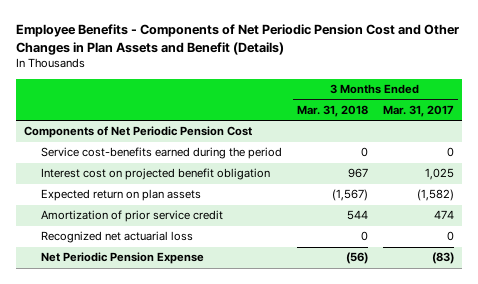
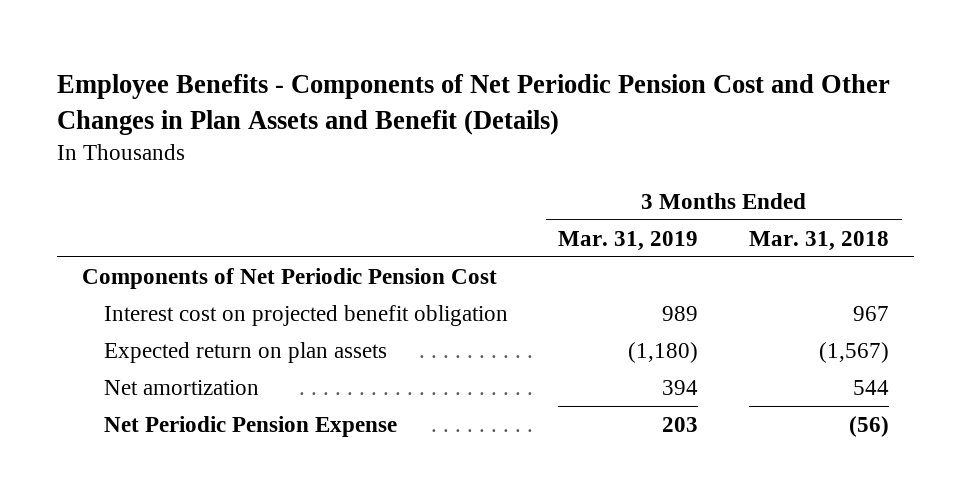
[382,104,454,117] Mar. 31, 2017 -> none
none -> [558,230,699,251] Mar. 31, 2019
[40,147,282,160] Service cost-benefits earned during the period -> none
[40,231,193,244] Recognized net actuarial loss -> none
[40,210,223,223] Amortization of prior service credit -> [103,380,259,396] Net amortization

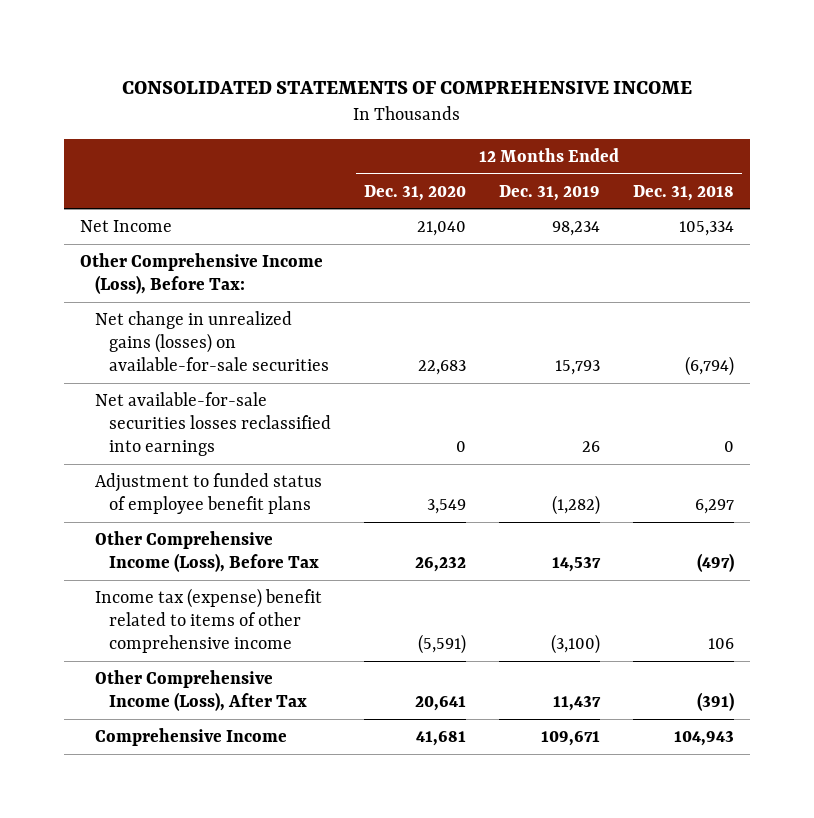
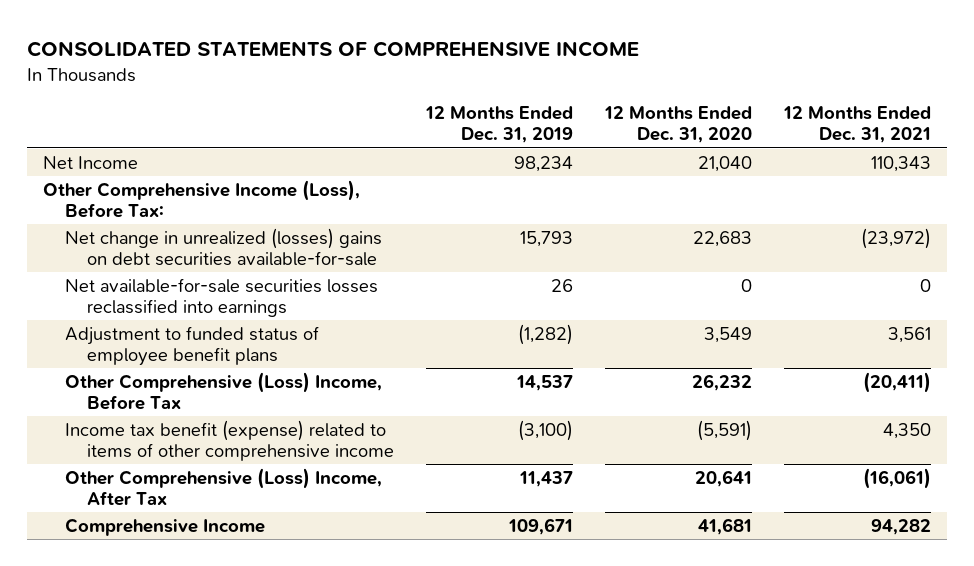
[633,184,735,201] Dec. 31, 2018 -> none
none -> [782,106,931,144] 12 Months Ended Dec. 31, 2021
[94,310,330,371] Net change in unrealized gains (losses) on available-for-sale securities -> [65,227,383,267] Net change in unrealized (losses) gains on debt securities available-for-sale
[94,530,320,572] Other Comprehensive Income (Loss), Before Tax -> [65,371,383,411] Other Comprehensive (Loss) Income, Before Tax
[94,587,322,653] Income tax (expense) benefit related to items of other comprehensive income -> [65,419,395,462] Income tax benefit (expense) related to items of other comprehensive income
[94,669,308,711] Other Comprehensive Income (Loss), After Tax -> [65,467,383,507] Other Comprehensive (Loss) Income, After Tax

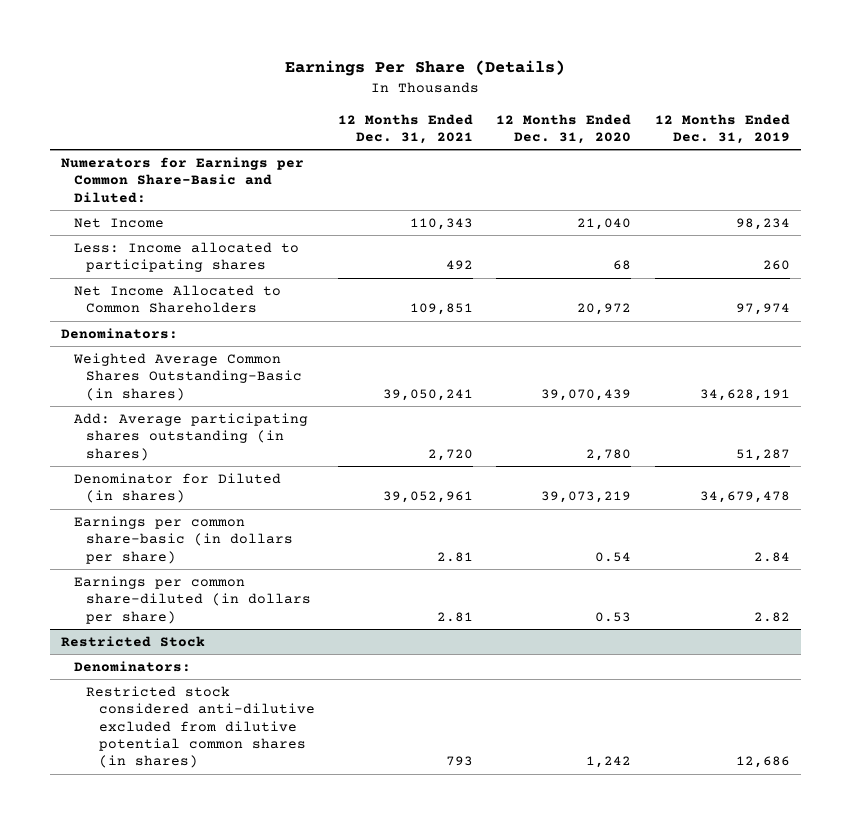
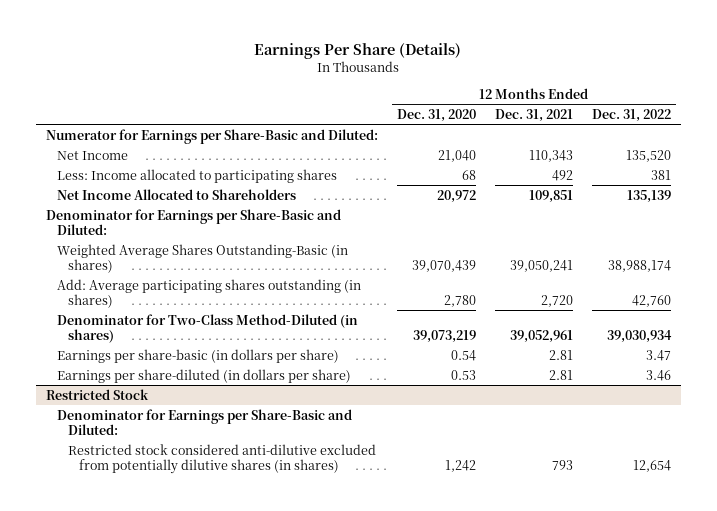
[654,113,790,144] 12 Months Ended Dec. 31, 2019 -> none
none -> [592,108,672,122] Dec. 31, 2022
[61,156,305,203] Numerators for Earnings per Common Share-Basic and Diluted: -> [45,128,378,144] Numerator for Earnings per Share-Basic and Diluted:
[73,284,281,314] Net Income Allocated to Common Shareholders -> [56,188,296,200] Net Income Allocated to Shareholders
[61,327,179,339] Denominators: -> [45,208,341,235] Denominator for Earnings per Share-Basic and Diluted:
[72,352,303,401] Weighted Average Common Shares Outstanding-Basic (in shares) -> [56,243,348,273] Weighted Average Shares Outstanding-Basic (in shares)
[73,472,281,504] Denominator for Diluted (in shares) -> [56,313,358,343] Denominator for Two-Class Method-Diluted (in shares)
[73,515,294,564] Earnings per common share-basic (in dollars per share) -> [56,348,339,363] Earnings per share-basic (in dollars per share)
[73,575,312,624] Earnings per common share-diluted (in dollars per share) -> [56,368,351,383] Earnings per share-diluted (in dollars per share)
[73,660,191,672] Denominators: -> [56,408,352,435] Denominator for Earnings per Share-Basic and Diluted:
[86,685,315,769] Restricted stock considered anti-dilutive excluded from dilutive potential common shares (in shares) -> [67,443,376,474] Restricted stock considered anti-dilutive excluded from potentially dilutive shares (in shares)

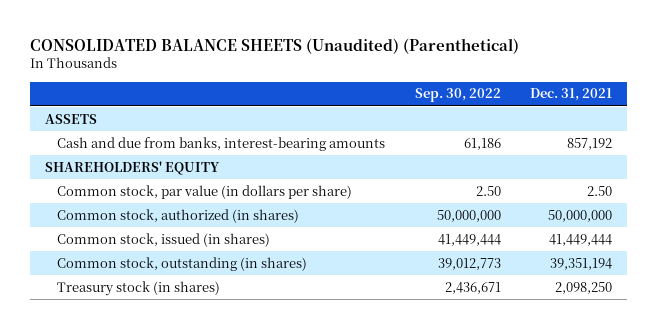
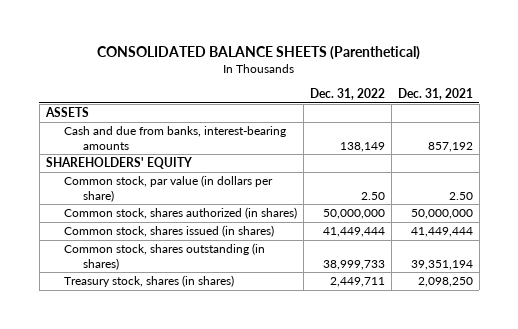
[30,37,520,54] CONSOLIDATED BALANCE SHEETS (Unaudited) (Parenthetical) -> [97,46,421,61] CONSOLIDATED BALANCE SHEETS (Parenthetical)
[414,88,501,103] Sep. 30, 2022 -> none
none -> [309,87,385,100] Dec. 31, 2022
[57,208,300,223] Common stock, authorized (in shares) -> [64,207,298,220] Common stock, shares authorized (in shares)
[57,232,271,247] Common stock, issued (in shares) -> [64,225,275,238] Common stock, shares issued (in shares)
[57,256,308,271] Common stock, outstanding (in shares) -> [64,243,266,270] Common stock, shares outstanding (in shares)
[57,280,221,296] Treasury stock (in shares) -> [64,275,235,288] Treasury stock, shares (in shares)

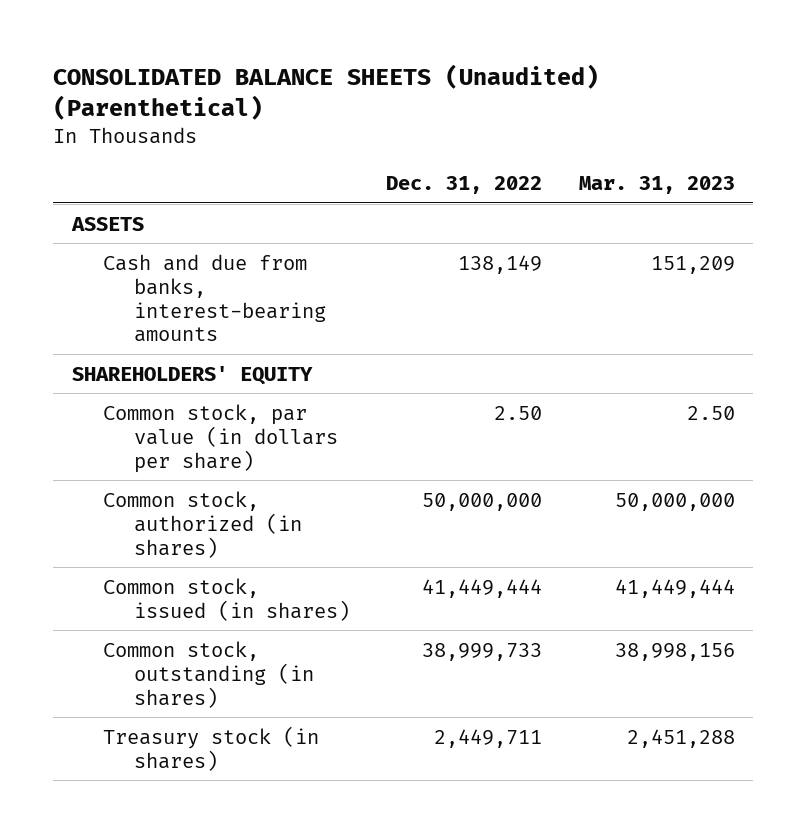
[97,46,421,61] CONSOLIDATED BALANCE SHEETS (Parenthetical) -> [53,63,600,120] CONSOLIDATED BALANCE SHEETS (Unaudited) (Parenthetical)
[397,87,473,100] Dec. 31, 2021 -> none
none -> [578,176,735,195] Mar. 31, 2023
[64,207,298,220] Common stock, shares authorized (in shares) -> [102,490,302,558] Common stock, authorized (in shares)
[64,225,275,238] Common stock, shares issued (in shares) -> [102,577,350,621] Common stock, issued (in shares)
[64,243,266,270] Common stock, shares outstanding (in shares) -> [102,640,314,708] Common stock, outstanding (in shares)
[64,275,235,288] Treasury stock, shares (in shares) -> [102,725,319,771] Treasury stock (in shares)

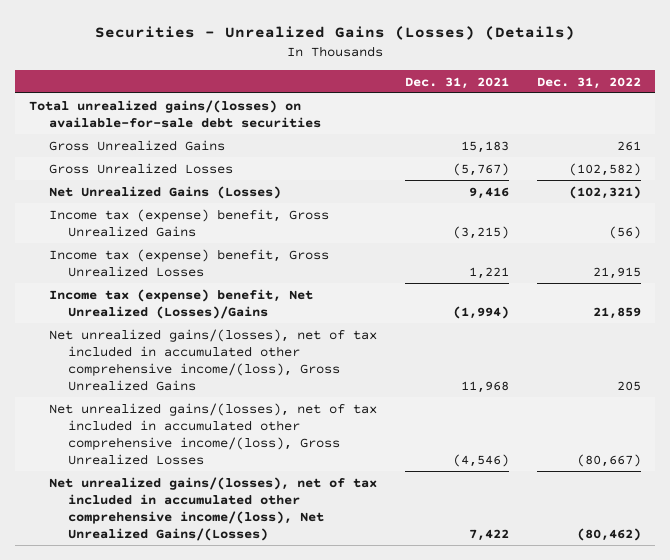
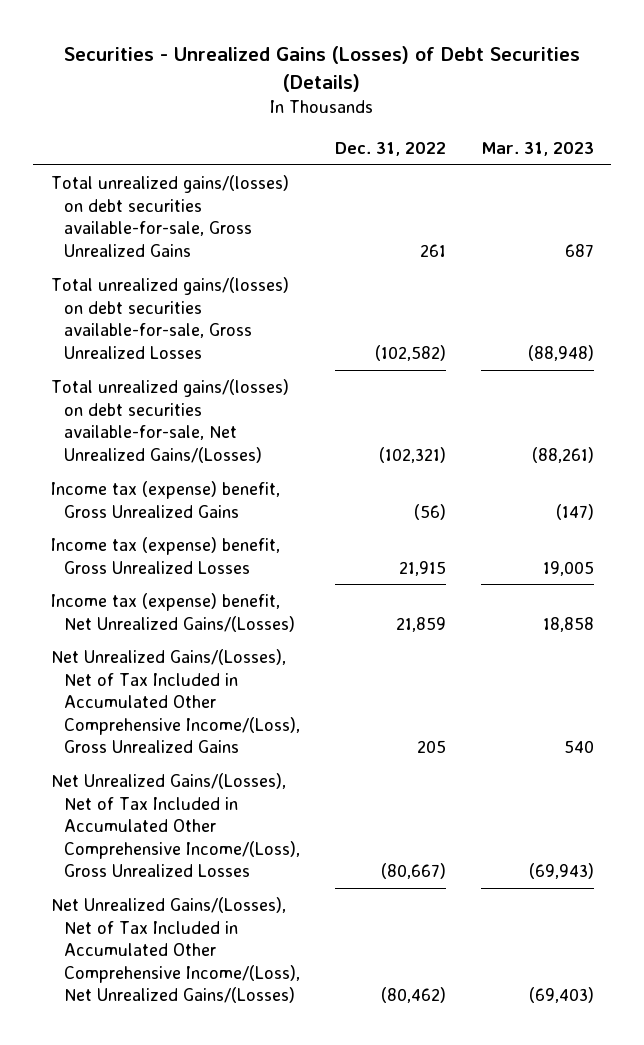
[95,25,576,40] Securities - Unrealized Gains (Losses) (Details) -> [64,46,581,92] Securities - Unrealized Gains (Losses) of Debt Securities (Details)
[405,76,510,89] Dec. 31, 2021 -> none
none -> [480,141,594,156] Mar. 31, 2023
[29,99,321,128] Total unrealized gains/(losses) on available-for-sale debt securities -> none
[48,139,225,151] Gross Unrealized Gains -> [50,175,289,257] Total unrealized gains/(losses) on debt securities available-for-sale, Gross Unrealized Gains
[48,162,233,174] Gross Unrealized Losses -> [50,277,289,359] Total unrealized gains/(losses) on debt securities available-for-sale, Gross Unrealized Losses
[48,185,281,199] Net Unrealized Gains (Losses) -> [50,379,289,463] Total unrealized gains/(losses) on debt securities available-for-sale, Net Unrealized Gains/(Losses)
[48,288,313,319] Income tax (expense) benefit, Net Unrealized (Losses)/Gains -> [50,593,296,632] Income tax (expense) benefit, Net Unrealized Gains/(Losses)
[48,328,377,391] Net unrealized gains/(losses), net of tax included in accumulated other comprehensive income/(loss), Gross Unrealized Gains -> [50,649,301,754] Net Unrealized Gains/(Losses), Net of Tax Included in Accumulated Other Comprehensive Income/(Loss), Gross Unrealized Gains
[48,402,377,465] Net unrealized gains/(losses), net of tax included in accumulated other comprehensive income/(loss), Gross Unrealized Losses -> [50,773,301,878] Net Unrealized Gains/(Losses), Net of Tax Included in Accumulated Other Comprehensive Income/(Loss), Gross Unrealized Losses
[48,476,377,541] Net unrealized gains/(losses), net of tax included in accumulated other comprehensive income/(loss), Net Unrealized Gains/(Losses) -> [50,897,301,1004] Net Unrealized Gains/(Losses), Net of Tax Included in Accumulated Other Comprehensive Income/(Loss), Net Unrealized Gains/(Losses)

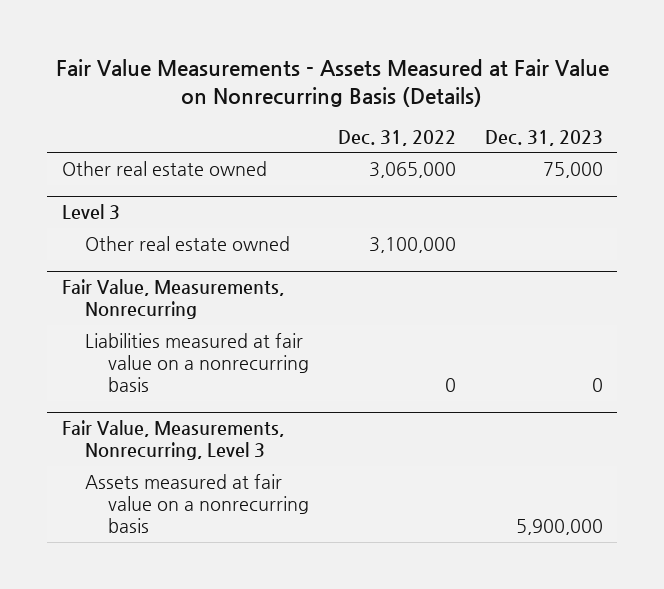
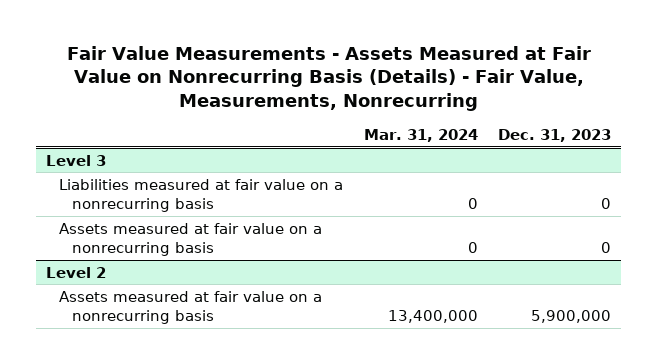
[56,59,610,107] Fair Value Measurements - Assets Measured at Fair Value on Nonrecurring Basis (Details) -> [66,45,591,111] Fair Value Measurements - Assets Measured at Fair Value on Nonrecurring Basis (Details) - Fair Value, Measurements, Nonrecurring
[337,129,456,146] Dec. 31, 2022 -> none
none -> [363,128,478,142] Mar. 31, 2024
[61,161,267,177] Other real estate owned -> none
[84,236,290,252] Other real estate owned -> none
[61,279,284,320] Fair Value, Measurements, Nonrecurring -> none
[61,420,284,461] Fair Value, Measurements, Nonrecurring, Level 3 -> none
none -> [59,222,323,256] Assets measured at fair value on a nonrecurring basis
none -> [46,266,107,278] Level 2

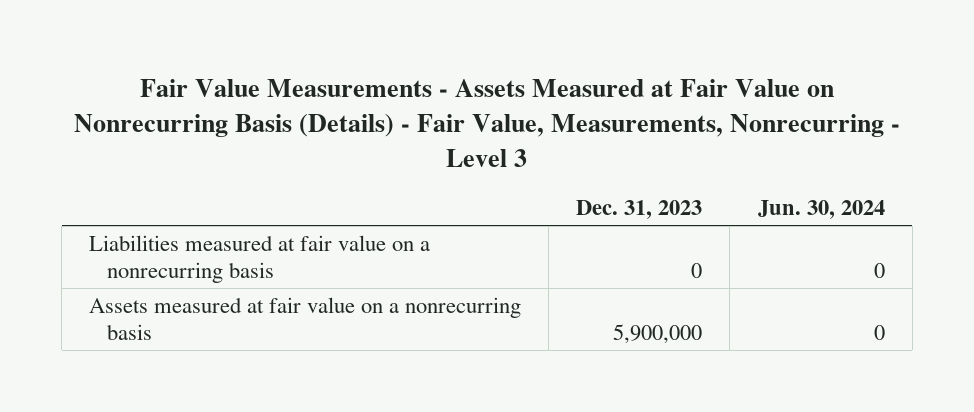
[66,45,591,111] Fair Value Measurements - Assets Measured at Fair Value on Nonrecurring Basis (Details) - Fair Value, Measurements, Nonrecurring -> [73,78,900,168] Fair Value Measurements - Assets Measured at Fair Value on Nonrecurring Basis (Details) - Fair Value, Measurements, Nonrecurring - Level 3
[363,128,478,142] Mar. 31, 2024 -> none
none -> [757,200,885,220] Jun. 30, 2024
[46,154,107,166] Level 3 -> none
[59,222,323,256] Assets measured at fair value on a nonrecurring basis -> none
[46,266,107,278] Level 2 -> none

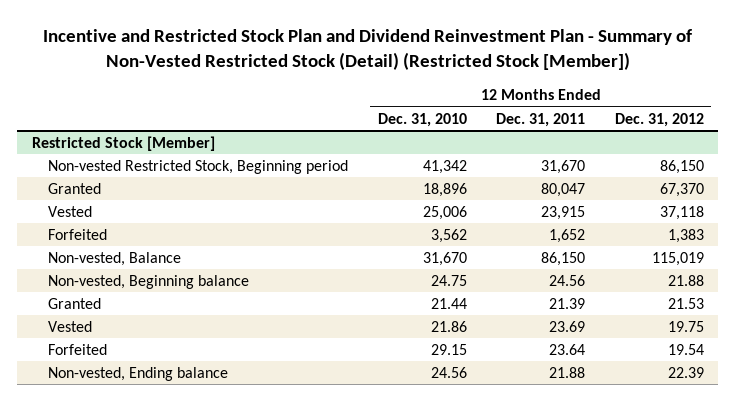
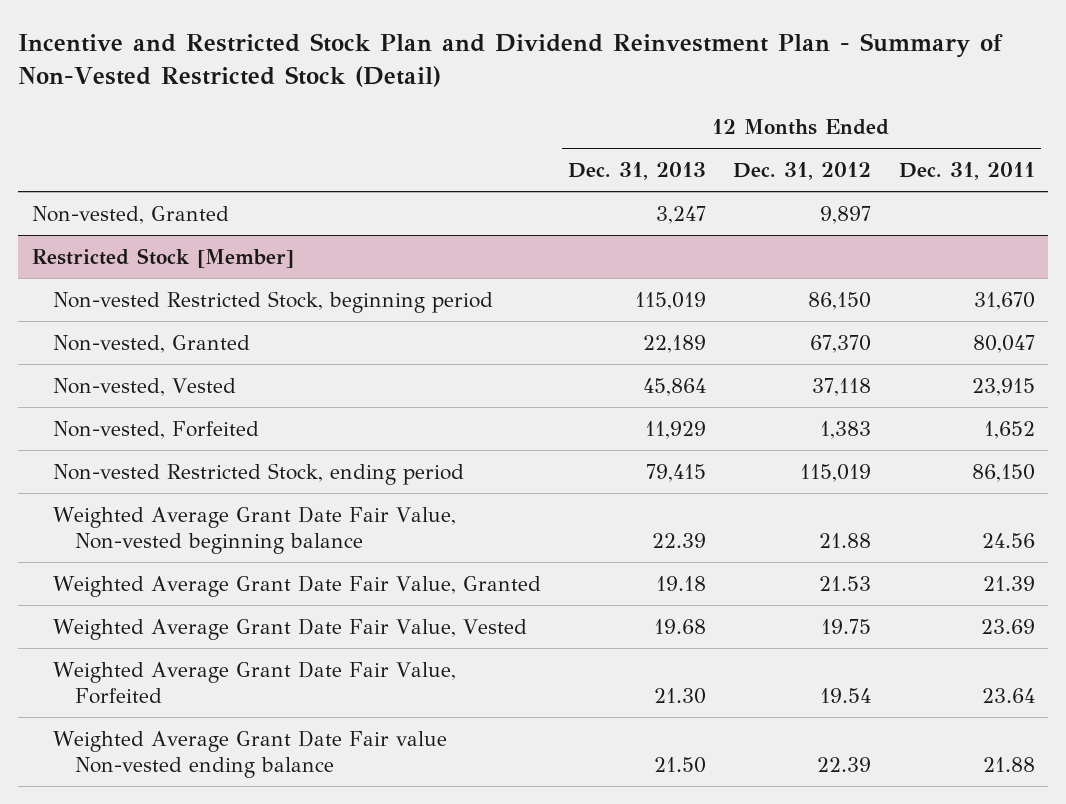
[42,29,692,71] Incentive and Restricted Stock Plan and Dividend Reinvestment Plan - Summary of Non-Vested Restricted Stock (Detail) (Restricted Stock [Member]) -> [18,33,1004,88] Incentive and Restricted Stock Plan and Dividend Reinvestment Plan - Summary of Non-Vested Restricted Stock (Detail)
[377,112,467,127] Dec. 31, 2010 -> none
none -> [568,162,707,181] Dec. 31, 2013
none -> [31,205,229,224] Non-vested, Granted
[48,159,349,174] Non-vested Restricted Stock, Beginning period -> [53,290,494,313] Non-vested Restricted Stock, beginning period
[48,182,102,194] Granted -> [53,334,251,353] Non-vested, Granted
[48,205,93,217] Vested -> [53,377,237,396] Non-vested, Vested
[48,228,108,240] Forfeited -> [53,420,260,439] Non-vested, Forfeited
[48,251,182,266] Non-vested, Balance -> [53,462,465,485] Non-vested Restricted Stock, ending period
[48,274,250,289] Non-vested, Beginning balance -> [53,505,457,554] Weighted Average Grant Date Fair Value, Non-vested beginning balance
[48,297,102,309] Granted -> [53,574,542,597] Weighted Average Grant Date Fair Value, Granted
[48,320,93,332] Vested -> [53,617,528,640] Weighted Average Grant Date Fair Value, Vested
[48,343,108,355] Forfeited -> [53,660,457,704] Weighted Average Grant Date Fair Value, Forfeited
[48,366,229,381] Non-vested, Ending balance -> [53,729,448,778] Weighted Average Grant Date Fair value Non-vested ending balance

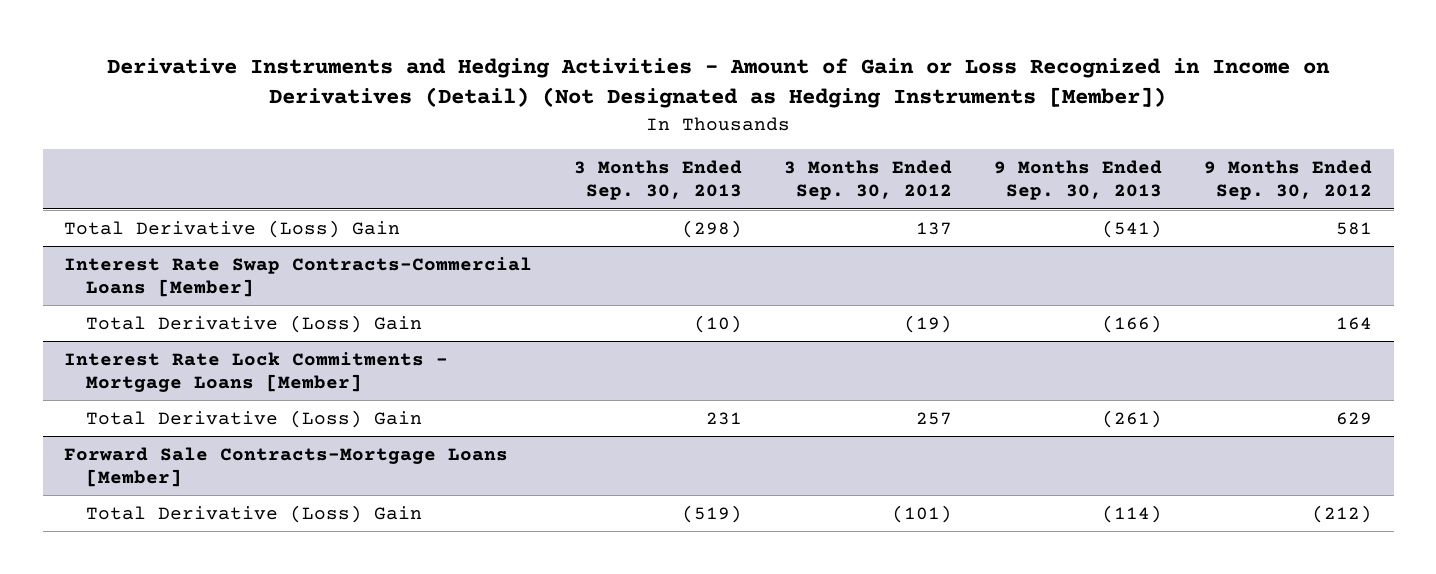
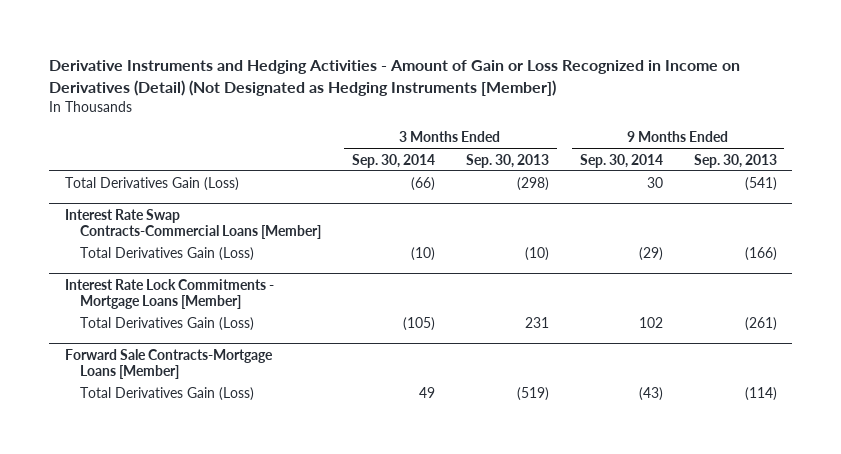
[784,160,953,201] 3 Months Ended Sep. 30, 2012 -> none
[1204,160,1373,201] 9 Months Ended Sep. 30, 2012 -> none
none -> [351,153,435,168] Sep. 30, 2014
none -> [579,153,663,168] Sep. 30, 2014
[63,219,400,238] Total Derivative (Loss) Gain -> [64,177,239,192] Total Derivatives Gain (Loss)
[85,314,422,333] Total Derivative (Loss) Gain -> [79,247,254,262] Total Derivatives Gain (Loss)
[85,409,422,428] Total Derivative (Loss) Gain -> [79,317,254,332] Total Derivatives Gain (Loss)
[85,504,422,523] Total Derivative (Loss) Gain -> [79,387,254,402] Total Derivatives Gain (Loss)

